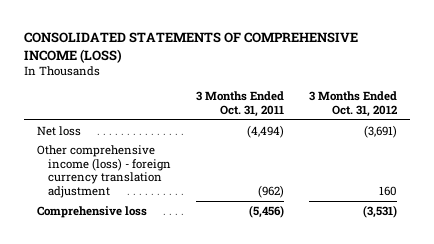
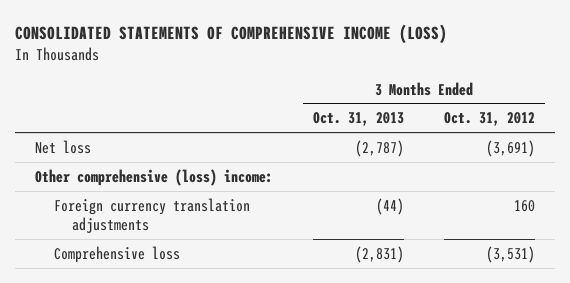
[196,91,285,117] 3 Months Ended Oct. 31, 2011 -> none
none -> [313,112,405,127] Oct. 31, 2013
none -> [34,168,273,186] Other comprehensive (loss) income:
[37,144,172,199] Other comprehensive income (loss) - foreign currency translation adjustment -> [53,197,250,234] Foreign currency translation adjustments

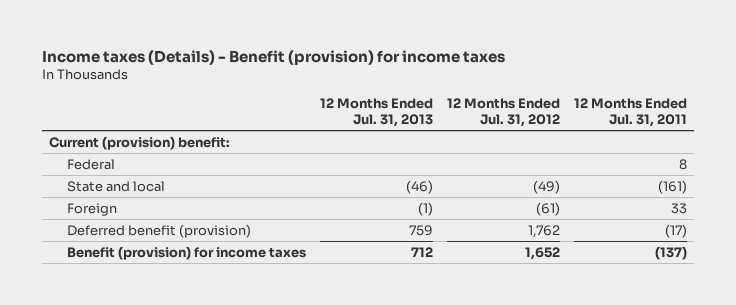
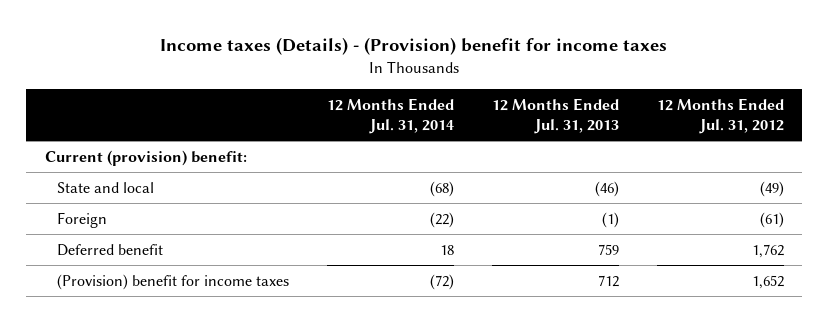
[42,50,506,66] Income taxes (Details) - Benefit (provision) for income taxes -> [160,37,668,56] Income taxes (Details) - (Provision) benefit for income taxes
[574,97,688,128] 12 Months Ended Jul. 31, 2011 -> none
none -> [327,97,455,135] 12 Months Ended Jul. 31, 2014
[67,158,116,170] Federal -> none
[67,223,252,238] Deferred benefit (provision) -> [57,243,164,256] Deferred benefit
[67,245,307,260] Benefit (provision) for income taxes -> [57,273,290,290] (Provision) benefit for income taxes

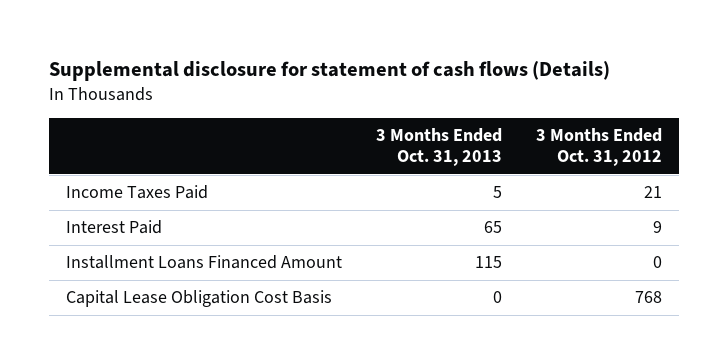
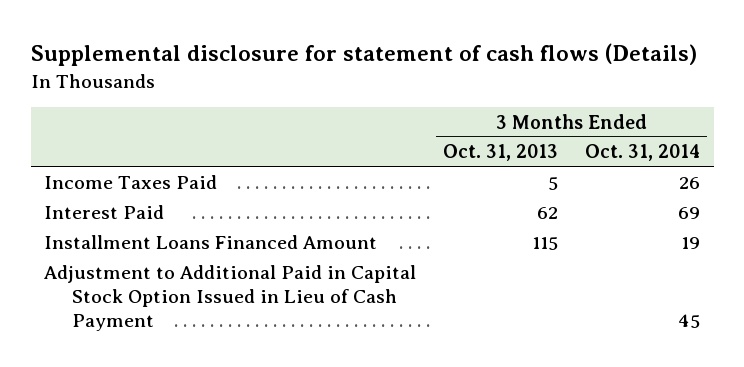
[536,128,663,167] 3 Months Ended Oct. 31, 2012 -> none
none -> [585,144,701,162] Oct. 31, 2014
[484,221,503,234] 65 -> [537,206,559,219] 62
[65,290,332,308] Capital Lease Obligation Cost Basis -> none
none -> [44,264,417,332] Adjustment to Additional Paid in Capital Stock Option Issued in Lieu of Cash Payment

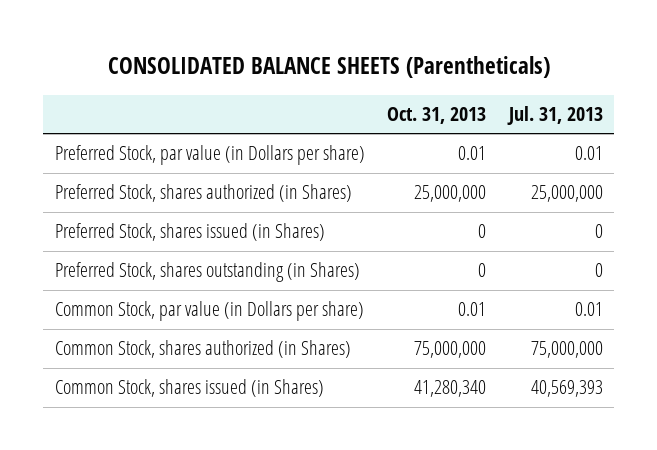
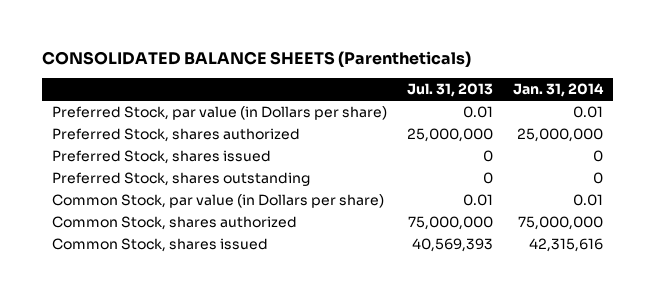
[387,106,487,124] Oct. 31, 2013 -> none
none -> [513,83,605,98] Jan. 31, 2014
[54,184,352,203] Preferred Stock, shares authorized (in Shares) -> [51,128,300,143] Preferred Stock, shares authorized
[54,223,325,242] Preferred Stock, shares issued (in Shares) -> [51,150,271,165] Preferred Stock, shares issued
[54,262,360,283] Preferred Stock, shares outstanding (in Shares) -> [51,172,310,187] Preferred Stock, shares outstanding
[54,340,351,359] Common Stock, shares authorized (in Shares) -> [51,216,297,231] Common Stock, shares authorized
[54,379,324,398] Common Stock, shares issued (in Shares) -> [51,238,268,253] Common Stock, shares issued

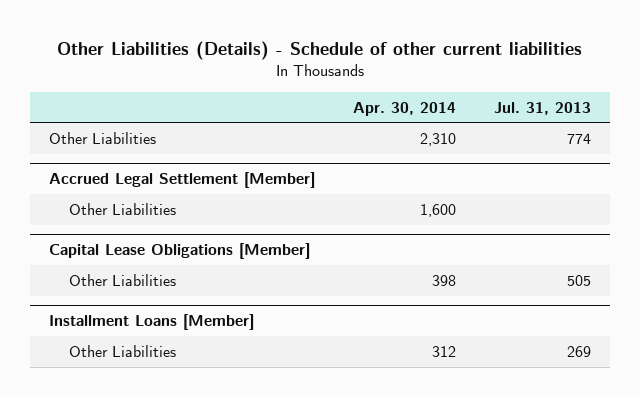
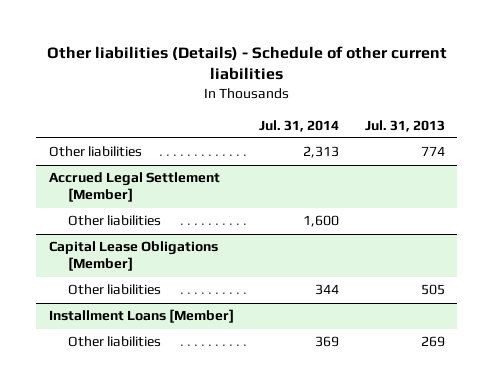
[57,40,583,60] Other Liabilities (Details) - Schedule of other current liabilities -> [46,45,447,81] Other liabilities (Details) - Schedule of other current liabilities
[353,101,457,116] Apr. 30, 2014 -> none
none -> [259,119,340,132] Jul. 31, 2014
[49,131,157,144] Other Liabilities -> [48,146,142,158] Other liabilities
[69,202,177,215] Other Liabilities -> [67,215,161,227] Other liabilities
[69,273,177,286] Other Liabilities -> [67,284,161,296] Other liabilities
[69,344,177,357] Other Liabilities -> [67,336,161,348] Other liabilities

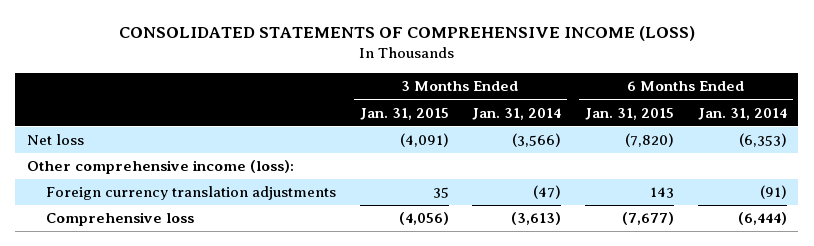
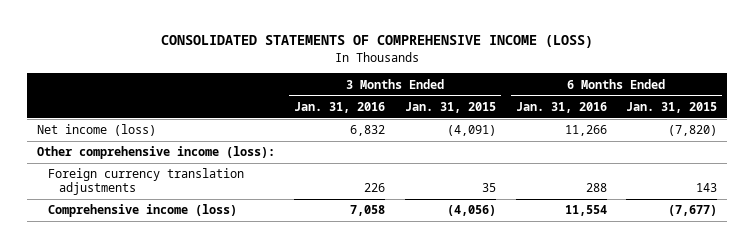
[472,107,562,120] Jan. 31, 2014 -> none
[697,107,787,120] Jan. 31, 2014 -> none
none -> [294,101,386,113] Jan. 31, 2016
none -> [515,101,607,113] Jan. 31, 2016
[26,134,84,146] Net loss -> [36,124,156,137] Net income (loss)
[45,212,194,227] Comprehensive loss -> [48,204,238,218] Comprehensive income (loss)

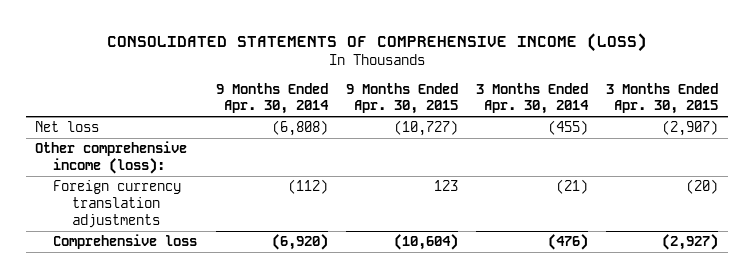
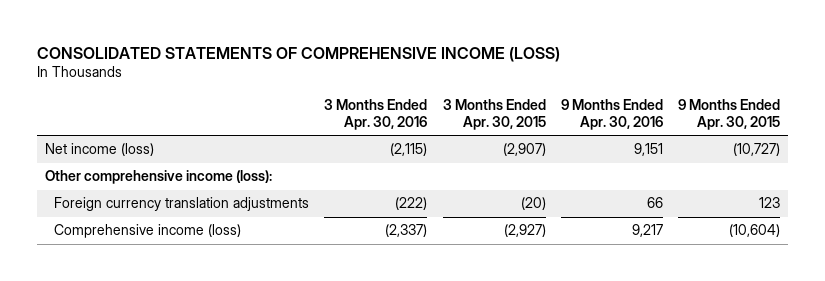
[215,82,329,115] 9 Months Ended Apr. 30, 2014 -> none
[476,82,590,115] 3 Months Ended Apr. 30, 2014 -> none
none -> [324,98,428,130] 3 Months Ended Apr. 30, 2016
none -> [560,98,663,130] 9 Months Ended Apr. 30, 2016
[34,121,99,133] Net loss -> [44,143,154,157] Net income (loss)
[53,234,198,250] Comprehensive loss -> [54,224,242,239] Comprehensive income (loss)

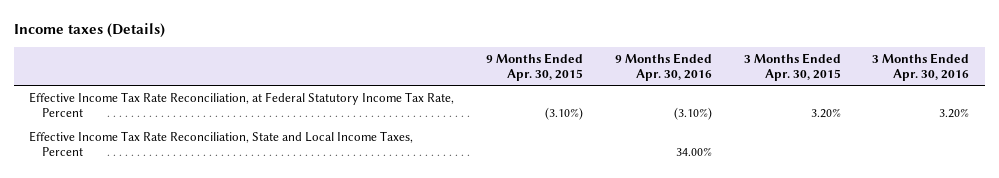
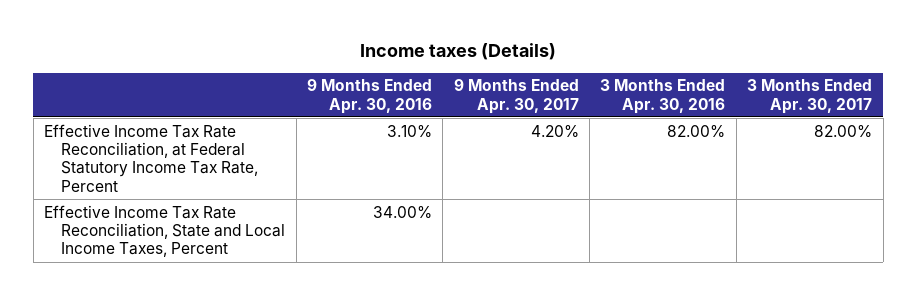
[486,52,584,81] 9 Months Ended Apr. 30, 2015 -> none
[743,52,841,81] 3 Months Ended Apr. 30, 2015 -> none
none -> [453,79,579,114] 9 Months Ended Apr. 30, 2017
none -> [747,79,873,114] 3 Months Ended Apr. 30, 2017
[673,107,712,121] (3.10%) -> [386,124,432,137] 3.10%
[939,108,970,119] 3.20% -> [667,124,726,137] 82.00%

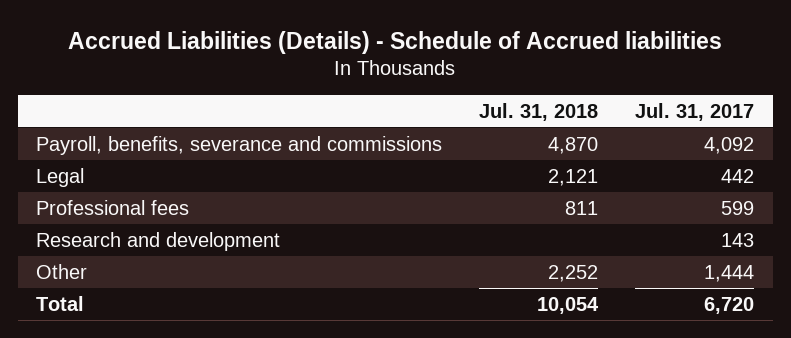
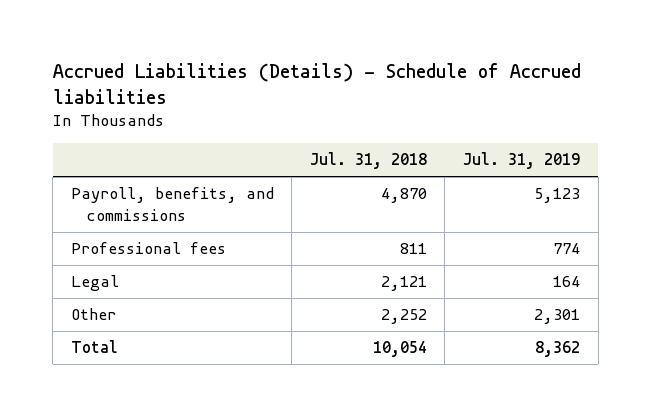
[635,103,755,122] Jul. 31, 2017 -> none
none -> [463,152,581,170] Jul. 31, 2019
[36,135,443,155] Payroll, benefits, severance and commissions -> [70,187,274,221] Payroll, benefits, and commissions
[36,231,281,251] Research and development -> none
[36,167,85,187] Legal -> [70,275,119,292] Legal

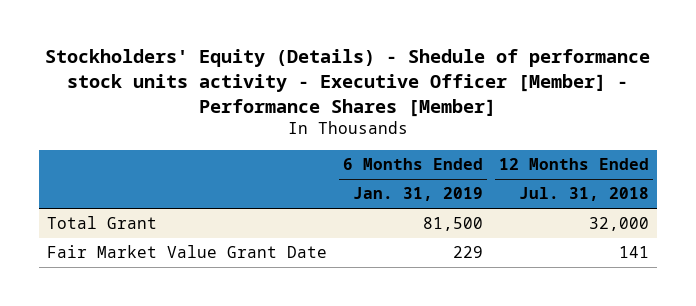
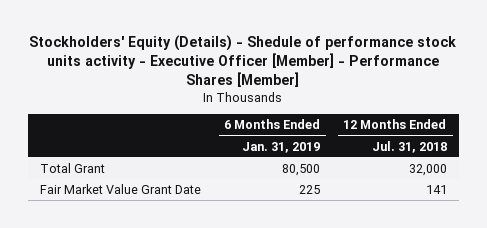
[422,217,483,232] 81,500 -> [282,164,321,177] 80,500
[452,246,483,259] 229 -> [299,185,321,195] 225

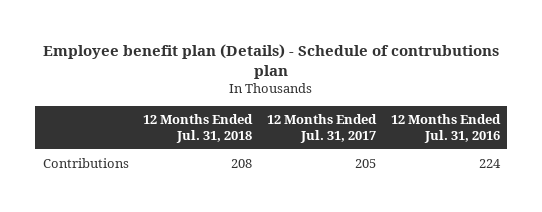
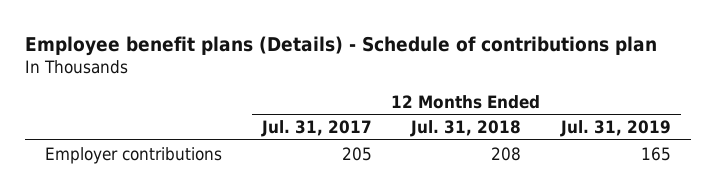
[43,43,500,79] Employee benefit plan (Details) - Schedule of contrubutions plan -> [25,35,658,56] Employee benefit plans (Details) - Schedule of contributions plan
[390,114,501,144] 12 Months Ended Jul. 31, 2016 -> none
none -> [560,119,672,137] Jul. 31, 2019
[42,157,129,168] Contributions -> [44,146,222,164] Employer contributions

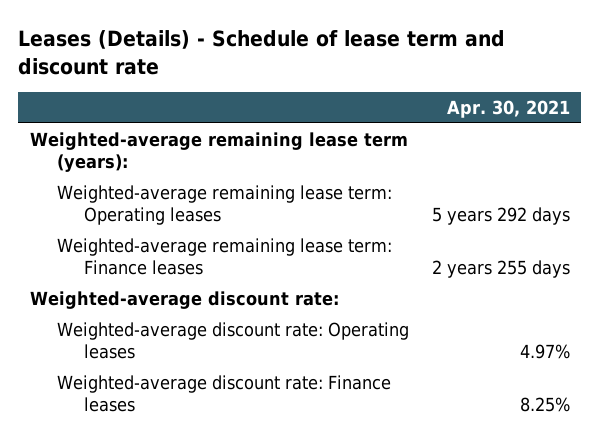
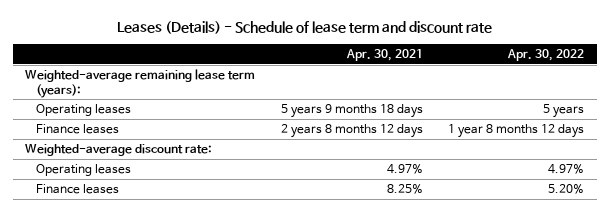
none -> [507,49,585,62] Apr. 30, 2022
[56,184,392,225] Weighted-average remaining lease term: Operating leases -> [36,104,132,117] Operating leases
[431,206,570,225] 5 years 292 days -> [280,104,423,119] 5 years 9 months 18 days
[56,237,392,275] Weighted-average remaining lease term: Finance leases -> [36,124,120,135] Finance leases
[431,259,570,278] 2 years 255 days -> [280,124,423,139] 2 years 8 months 12 days
[56,321,409,359] Weighted-average discount rate: Operating leases -> [36,164,132,177] Operating leases
[56,374,391,412] Weighted-average discount rate: Finance leases -> [36,184,120,195] Finance leases

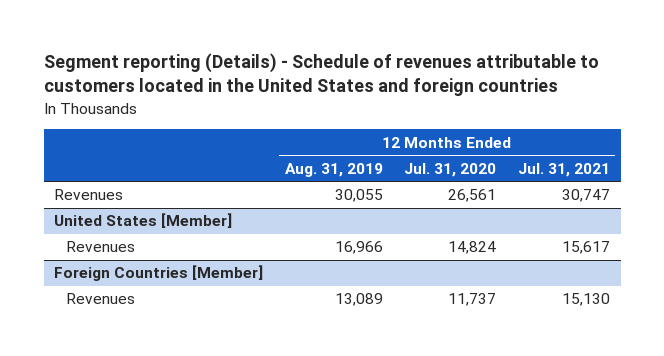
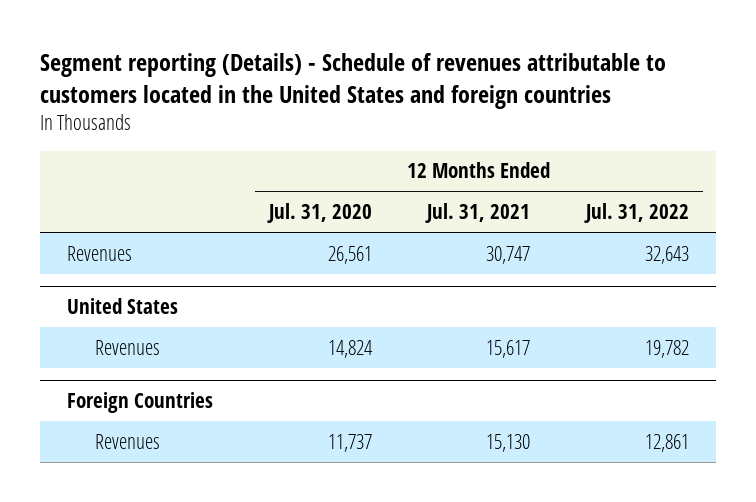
[284,162,383,177] Aug. 31, 2019 -> none
none -> [583,203,689,224] Jul. 31, 2022
[54,213,233,229] United States [Member] -> [67,298,179,315] United States
[54,265,264,282] Foreign Countries [Member] -> [67,392,214,414] Foreign Countries

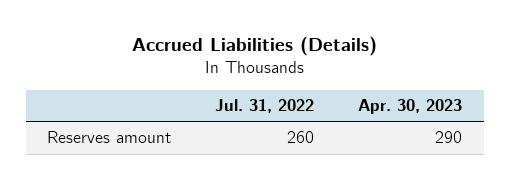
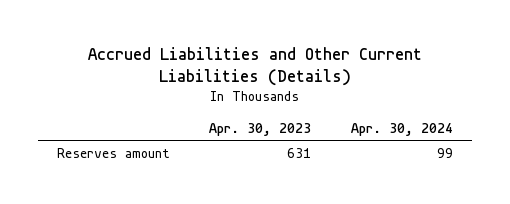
[131,36,377,57] Accrued Liabilities (Details) -> [87,46,422,86] Accrued Liabilities and Other Current Liabilities (Details)
[215,99,315,114] Jul. 31, 2022 -> none
none -> [350,122,453,136] Apr. 30, 2024
[435,131,463,144] 290 -> [287,148,312,159] 631

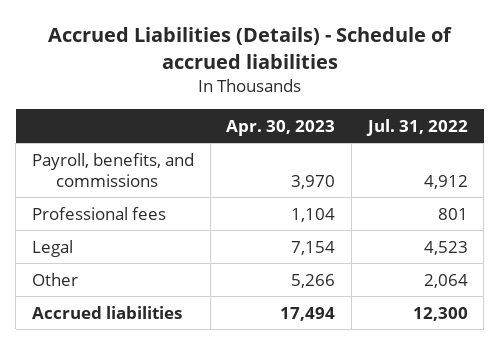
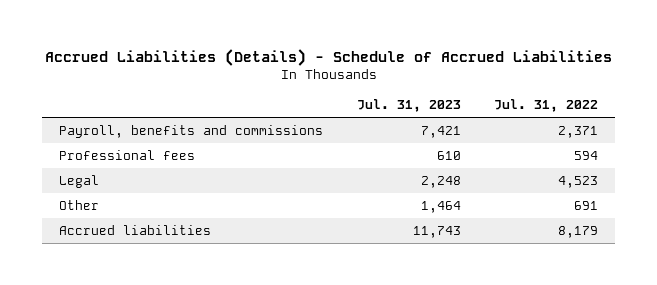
[47,27,452,69] Accrued Liabilities (Details) - Schedule of accrued liabilities -> [44,49,612,67] Accrued Liabilities (Details) - Schedule of Accrued Liabilities
[226,119,336,136] Apr. 30, 2023 -> none
none -> [356,99,461,113] Jul. 31, 2023
[32,152,195,187] Payroll, benefits, and commissions -> [59,125,324,139] Payroll, benefits and commissions
[423,174,468,189] 4,912 -> [557,126,598,139] 2,371
[437,207,468,220] 801 -> [573,151,598,161] 594
[423,273,468,288] 2,064 -> [573,201,598,211] 691
[412,306,468,321] 12,300 -> [557,226,598,239] 8,179

